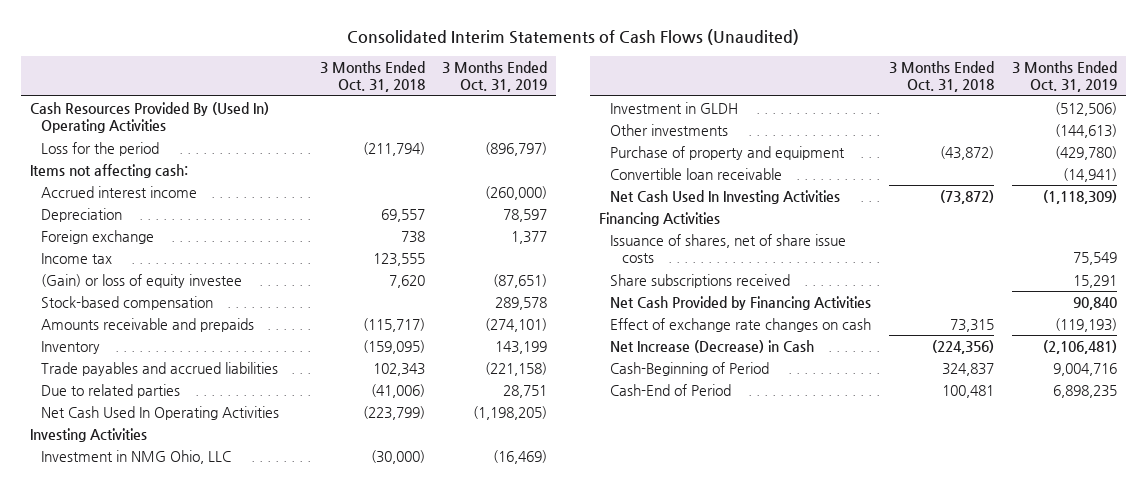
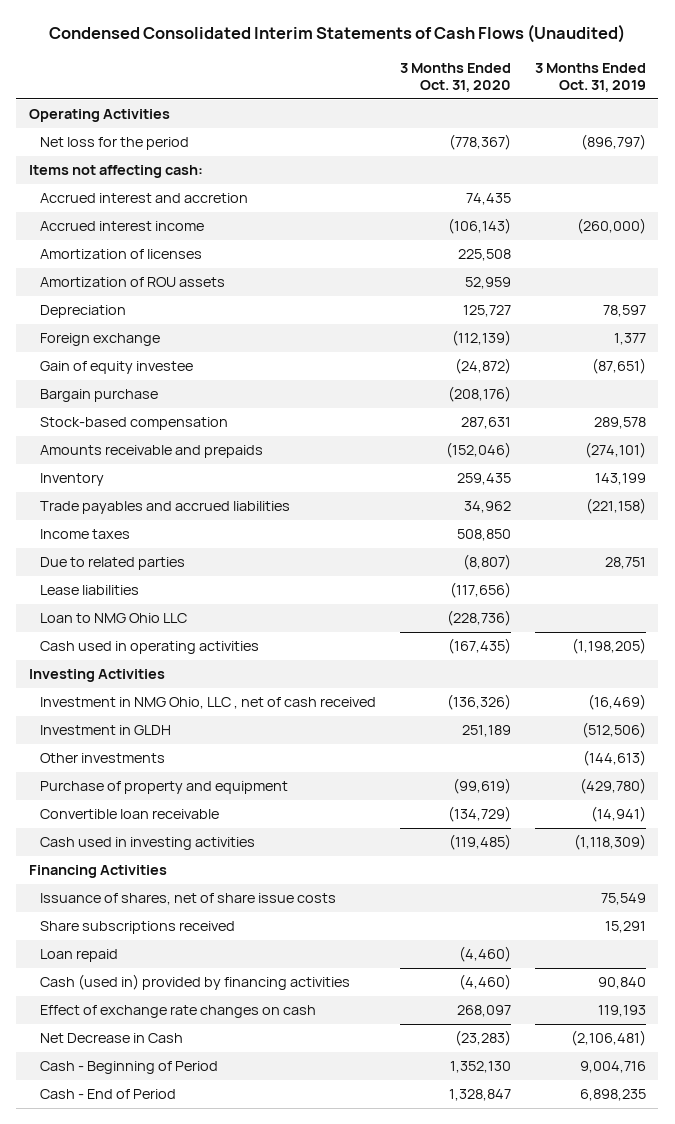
[347,29,800,46] Consolidated Interim Statements of Cash Flows (Unaudited) -> [49,23,626,43] Condensed Consolidated Interim Statements of Cash Flows (Unaudited)
[319,60,425,93] 3 Months Ended Oct. 31, 2018 -> none
none -> [400,62,512,92] 3 Months Ended Oct. 31, 2020
[29,101,269,134] Cash Resources Provided By (Used In) Operating Activities -> [28,109,170,123] Operating Activities
[41,141,160,156] Loss for the period -> [39,137,189,151] Net loss for the period
none -> [39,193,248,204] Accrued interest and accretion
none -> [39,249,202,260] Amortization of licenses
none -> [39,277,225,288] Amortization of ROU assets
[41,252,113,264] Income tax -> none
[41,273,243,288] (Gain) or loss of equity investee -> [39,361,193,375] Gain of equity investee
none -> [39,389,158,403] Bargain purchase
none -> [39,529,130,540] Income taxes
none -> [39,585,139,596] Lease liabilities
none -> [39,613,187,624] Loan to NMG Ohio LLC
[41,405,280,420] Net Cash Used In Operating Activities -> [39,641,259,655] Cash used in operating activities
[41,449,232,464] Investment in NMG Ohio, LLC -> [39,697,376,710] Investment in NMG Ohio, LLC , net of cash received
[610,189,841,204] Net Cash Used In Investing Activities -> [39,837,255,851] Cash used in investing activities
none -> [39,949,118,963] Loan repaid
[610,295,872,310] Net Cash Provided by Financing Activities -> [39,974,350,991] Cash (used in) provided by financing activities
[1054,317,1117,332] (119,193) -> [598,1005,647,1018] 119,193
[610,339,815,353] Net Increase (Decrease) in Cash -> [39,1033,183,1044] Net Decrease in Cash
[610,361,770,376] Cash-Beginning of Period -> [39,1061,218,1075] Cash - Beginning of Period
[610,383,732,396] Cash-End of Period -> [39,1089,176,1100] Cash - End of Period

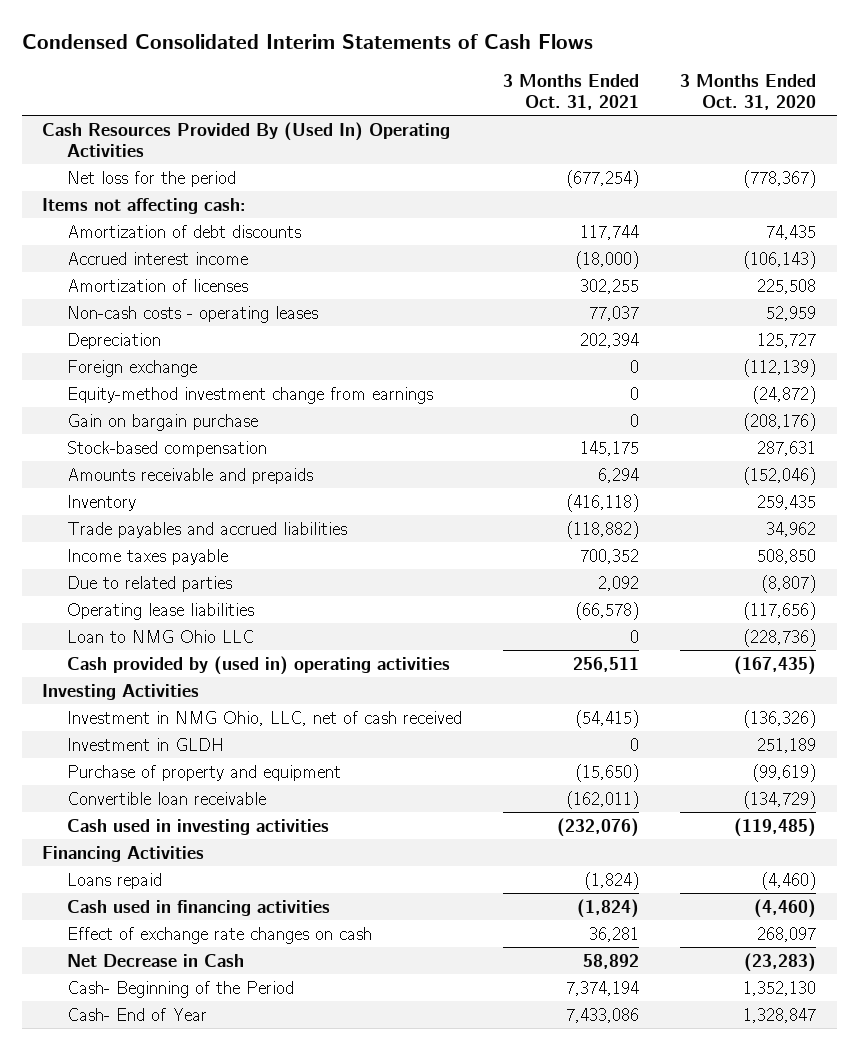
[49,23,626,43] Condensed Consolidated Interim Statements of Cash Flows (Unaudited) -> [21,34,593,50] Condensed Consolidated Interim Statements of Cash Flows
[535,62,647,92] 3 Months Ended Oct. 31, 2019 -> none
none -> [503,74,640,110] 3 Months Ended Oct. 31, 2021
[28,109,170,123] Operating Activities -> [42,121,451,157] Cash Resources Provided By (Used In) Operating Activities
[39,193,248,204] Accrued interest and accretion -> [66,224,301,238] Amortization of debt discounts
[39,277,225,288] Amortization of ROU assets -> [66,305,318,323] Non-cash costs - operating leases
[39,361,193,375] Gain of equity investee -> [66,386,433,404] Equity-method investment change from earnings
[39,389,158,403] Bargain purchase -> [66,413,258,431] Gain on bargain purchase
[39,529,130,540] Income taxes -> [66,548,228,565] Income taxes payable
[39,585,139,596] Lease liabilities -> [66,602,254,620] Operating lease liabilities
[39,641,259,655] Cash used in operating activities -> [66,655,450,675] Cash provided by (used in) operating activities
[39,697,376,710] Investment in NMG Ohio, LLC , net of cash received -> [66,710,462,726] Investment in NMG Ohio, LLC, net of cash received
[39,753,165,764] Other investments -> none
[39,893,336,906] Issuance of shares, net of share issue costs -> none
[39,921,235,935] Share subscriptions received -> none
[39,949,118,963] Loan repaid -> [66,872,162,889] Loans repaid
[39,974,350,991] Cash (used in) provided by financing activities -> [66,899,330,916] Cash used in financing activities
[39,1061,218,1075] Cash - Beginning of Period -> [66,980,294,998] Cash- Beginning of the Period
[39,1089,176,1100] Cash - End of Period -> [66,1007,207,1021] Cash- End of Year

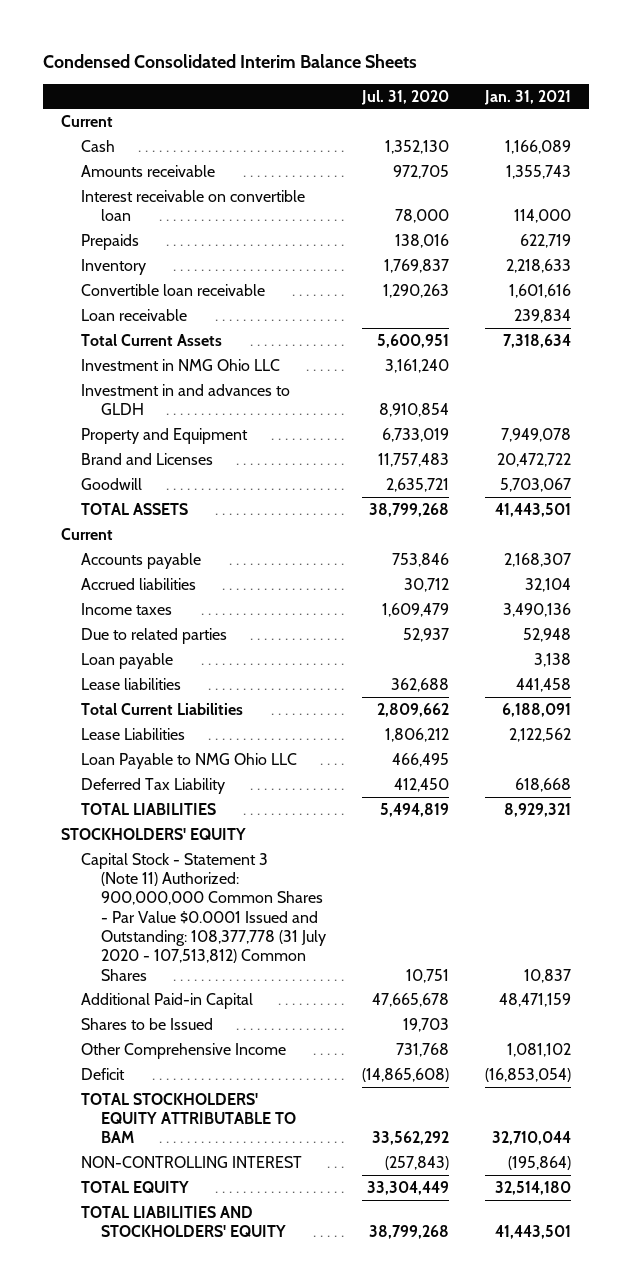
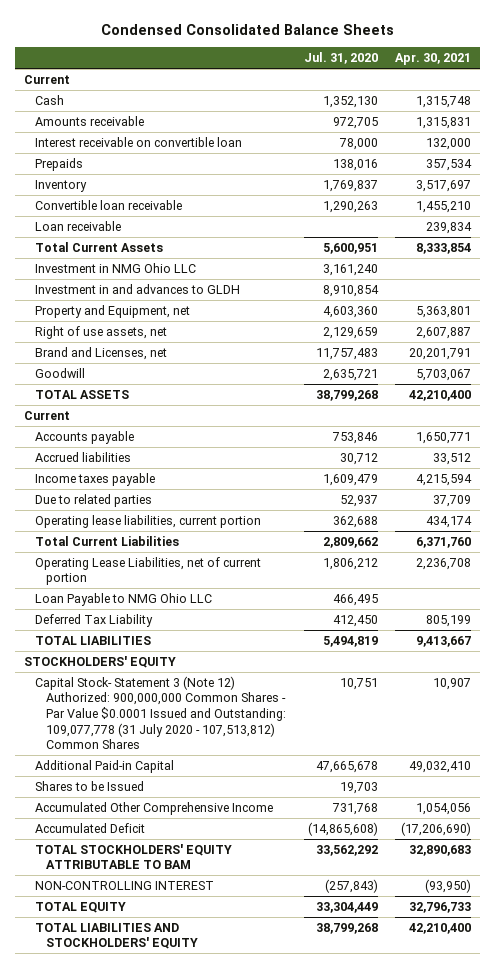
[43,53,418,68] Condensed Consolidated Interim Balance Sheets -> [100,23,394,35] Condensed Consolidated Balance Sheets
[484,89,572,105] Jan. 31, 2021 -> none
none -> [395,53,472,66] Apr. 30, 2021
[81,427,249,444] Property and Equipment -> [35,304,191,318] Property and Equipment, net
[381,427,449,442] 6,733,019 -> [322,305,378,318] 4,603,360
none -> [35,325,168,339] Right of use assets, net
[81,452,214,465] Brand and Licenses -> [35,346,168,360] Brand and Licenses, net
[81,602,173,615] Income taxes -> [35,472,156,486] Income taxes payable
[81,652,174,669] Loan payable -> none
[81,677,182,690] Lease liabilities -> [35,514,262,528] Operating lease liabilities, current portion
[81,727,186,740] Lease Liabilities -> [35,556,262,586] Operating Lease Liabilities, net of current portion
[81,852,326,981] Capital Stock - Statement 3 (Note 11) Authorized: 900,000,000 Common Shares - Par Value $0.0001 Issued and Outstanding: 108,377,778 (31 July 2020 - 107,513,812) Common Shares -> [35,675,287,750] Capital Stock- Statement 3 (Note 12) Authorized: 900,000,000 Common Shares - Par Value $0.0001 Issued and Outstanding: 109,077,778 (31 July 2020 - 107,513,812) Common Shares
[81,1042,287,1059] Other Comprehensive Income -> [35,801,274,815] Accumulated Other Comprehensive Income
[81,1067,126,1080] Deficit -> [35,822,146,833] Accumulated Deficit

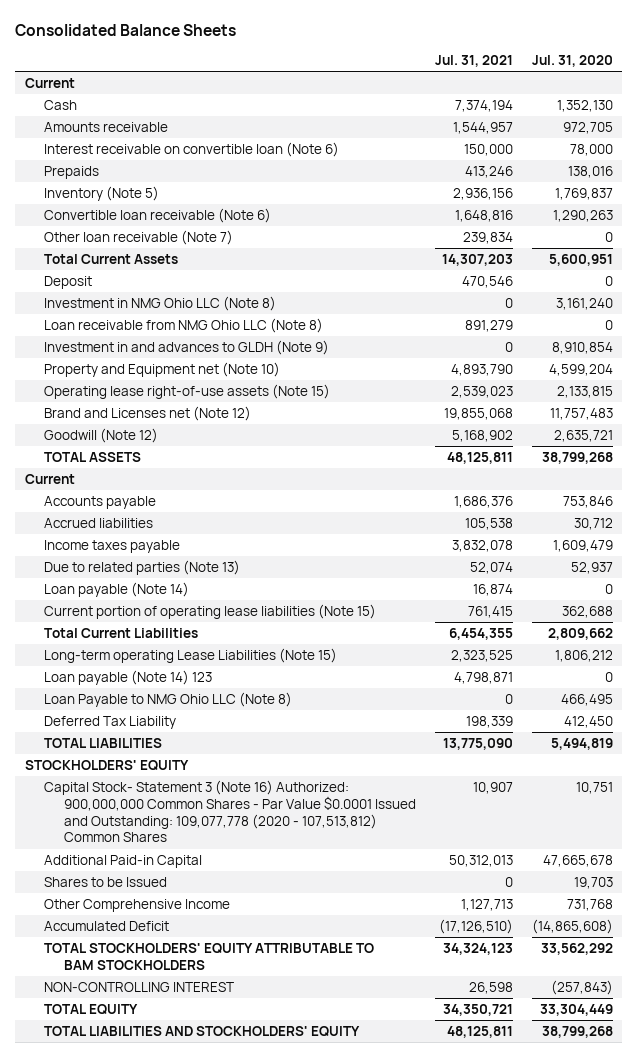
[100,23,394,35] Condensed Consolidated Balance Sheets -> [15,23,237,36] Consolidated Balance Sheets
[395,53,472,66] Apr. 30, 2021 -> none
none -> [434,54,513,67] Jul. 31, 2021
[35,136,243,147] Interest receivable on convertible loan -> [44,141,340,157] Interest receivable on convertible loan (Note 6)
[35,220,122,231] Loan receivable -> none
[35,179,88,192] Inventory -> [44,185,160,201] Inventory (Note 5)
[35,199,183,210] Convertible loan receivable -> [44,207,272,223] Convertible loan receivable (Note 6)
none -> [44,229,234,245] Other loan receivable (Note 7)
none -> [44,275,93,289] Deposit
[35,262,197,273] Investment in NMG Ohio LLC -> [44,295,277,311] Investment in NMG Ohio LLC (Note 8)
none -> [44,317,324,333] Loan receivable from NMG Ohio LLC (Note 8)
[35,283,241,294] Investment in and advances to GLDH -> [44,339,330,355] Investment in and advances to GLDH (Note 9)
[35,304,191,318] Property and Equipment, net -> [44,361,281,377] Property and Equipment net (Note 10)
[322,305,378,318] 4,603,360 -> [548,363,613,376] 4,599,204
[35,325,168,339] Right of use assets, net -> [44,383,331,399] Operating lease right-of-use assets (Note 15)
[322,326,378,339] 2,129,659 -> [556,385,613,398] 2,133,815
[35,346,168,360] Brand and Licenses, net -> [44,405,252,421] Brand and Licenses net (Note 12)
[35,367,86,378] Goodwill -> [44,427,159,443] Goodwill (Note 12)
[35,493,153,507] Due to related parties -> [44,559,241,575] Due to related parties (Note 13)
none -> [44,581,190,597] Loan payable (Note 14)
[35,514,262,528] Operating lease liabilities, current portion -> [44,603,377,619] Current portion of operating lease liabilities (Note 15)
[35,556,262,586] Operating Lease Liabilities, net of current portion -> [44,647,338,663] Long-term operating Lease Liabilities (Note 15)
none -> [44,669,213,685] Loan payable (Note 14) 123
[35,592,213,606] Loan Payable to NMG Ohio LLC -> [44,691,293,707] Loan Payable to NMG Ohio LLC (Note 8)
[35,675,287,750] Capital Stock- Statement 3 (Note 12) Authorized: 900,000,000 Common Shares - Par Value $0.0001 Issued and Outstanding: 109,077,778 (31 July 2020 - 107,513,812) Common Shares -> [44,779,416,843] Capital Stock- Statement 3 (Note 16) Authorized: 900,000,000 Common Shares - Par Value $0.0001 Issued and Outstanding: 109,077,778 (2020 - 107,513,812) Common Shares
[35,801,274,815] Accumulated Other Comprehensive Income -> [44,898,231,912] Other Comprehensive Income
[35,843,233,870] TOTAL STOCKHOLDERS' EQUITY ATTRIBUTABLE TO BAM -> [44,942,375,970] TOTAL STOCKHOLDERS' EQUITY ATTRIBUTABLE TO BAM STOCKHOLDERS

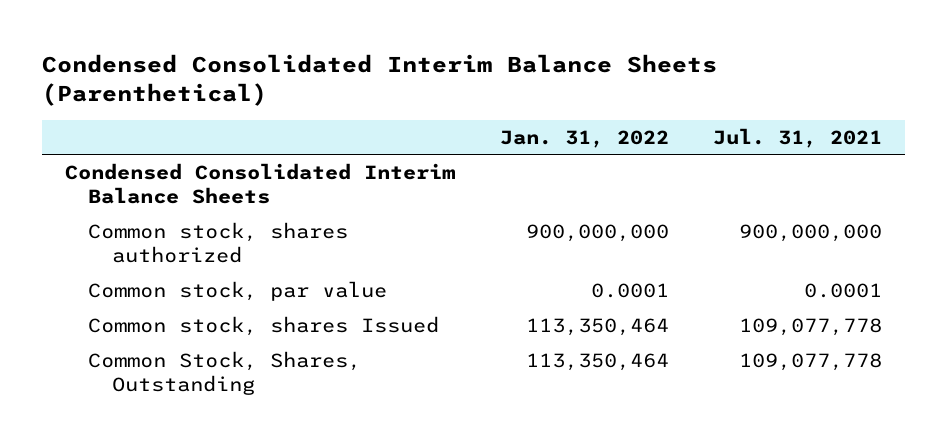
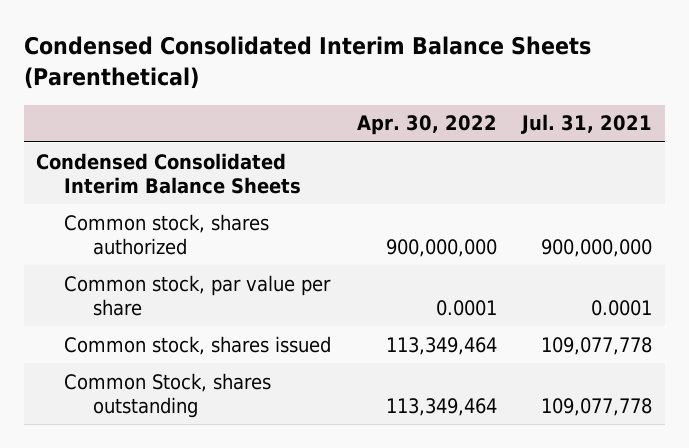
[499,129,669,148] Jan. 31, 2022 -> none
none -> [356,115,497,136] Apr. 30, 2022
[88,280,388,301] Common stock, par value -> [64,274,332,316] Common stock, par value per share
[88,315,440,336] Common stock, shares Issued -> [64,335,332,355] Common stock, shares issued
[88,350,362,396] Common Stock, Shares, Outstanding -> [64,372,272,418] Common Stock, shares outstanding

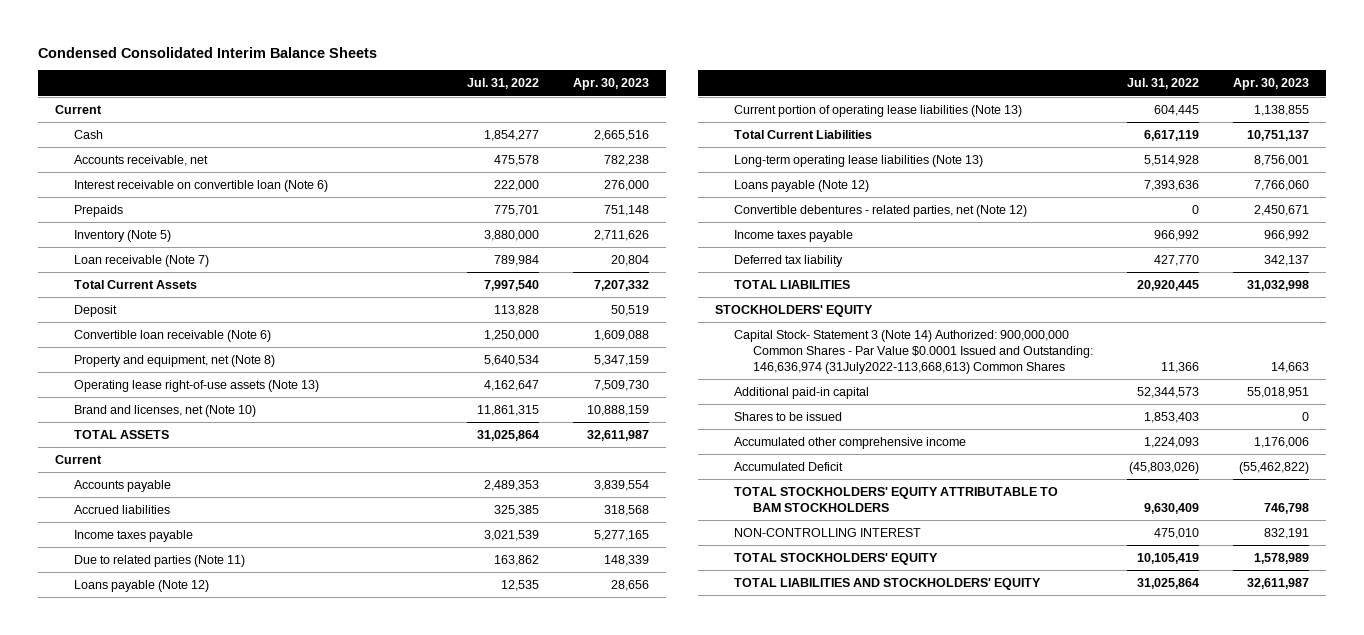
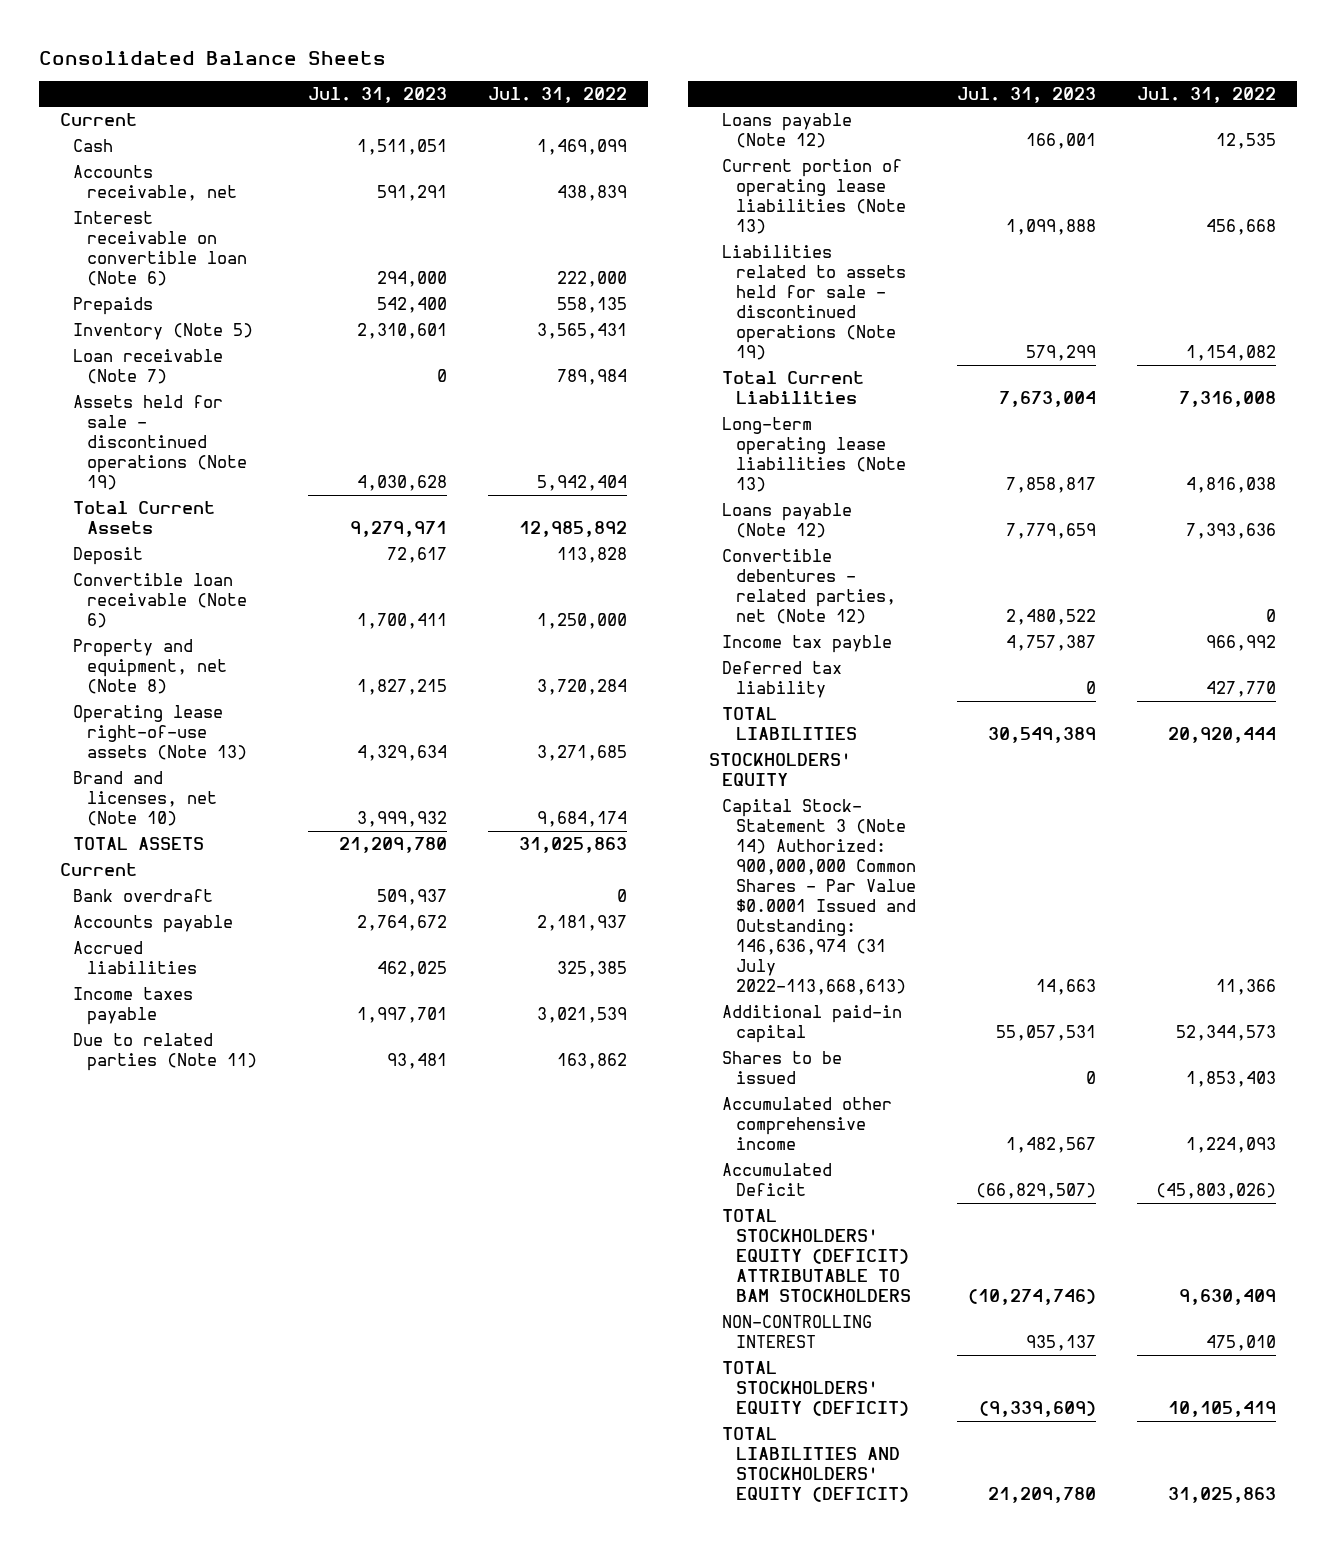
[37,46,377,58] Condensed Consolidated Interim Balance Sheets -> [39,50,387,65] Consolidated Balance Sheets
[572,78,649,91] Apr. 30, 2023 -> none
none -> [308,86,448,103] Jul. 31, 2023
[483,130,539,142] 1,854,277 -> [537,138,628,155] 1,469,099
[493,155,539,167] 475,578 -> [557,185,628,202] 438,839
[493,205,539,217] 775,701 -> [557,296,628,313] 558,135
[483,230,539,242] 3,880,000 -> [537,322,628,339] 3,565,431
none -> [73,394,247,491] Assets held for sale - discontinued operations (Note 19)
[483,280,539,292] 7,997,540 -> [519,521,628,538] 12,985,892
[483,355,539,367] 5,640,534 -> [537,679,628,696] 3,720,284
[483,380,539,392] 4,162,647 -> [537,745,628,762] 3,271,685
[476,405,539,417] 11,861,315 -> [537,811,628,828] 9,684,174
[476,430,539,442] 31,025,864 -> [519,836,628,853] 31,025,863
none -> [73,888,214,902] Bank overdraft
[483,480,539,492] 2,489,353 -> [537,914,628,931] 2,181,937
[1153,105,1199,117] 604,445 -> [1206,219,1277,236] 456,668
none -> [722,244,906,361] Liabilities related to assets held for sale - discontinued operations (Note 19)
[1143,130,1199,142] 6,617,119 -> [1179,391,1277,408] 7,316,008
[1143,155,1199,167] 5,514,928 -> [1186,477,1277,494] 4,816,038
[733,230,853,243] Income taxes payable -> [722,634,893,653] Income tax payble
[1136,280,1199,292] 20,920,445 -> [1168,727,1277,744] 20,920,444
[733,330,1093,374] Capital Stock- Statement 3 (Note 14) Authorized: 900,000,000 Common Shares - Par Value $0.0001 Issued and Outstanding: 146,636,974 (31July2022-113,668,613) Common Shares -> [722,798,916,996] Capital Stock- Statement 3 (Note 14) Authorized: 900,000,000 Common Shares - Par Value $0.0001 Issued and Outstanding: 146,636,974 (31 July 2022-113,668,613)
[733,487,1058,512] TOTAL STOCKHOLDERS' EQUITY ATTRIBUTABLE TO BAM STOCKHOLDERS -> [722,1208,911,1303] TOTAL STOCKHOLDERS' EQUITY (DEFICIT) ATTRIBUTABLE TO BAM STOCKHOLDERS
[733,553,938,566] TOTAL STOCKHOLDERS' EQUITY -> [722,1360,909,1417] TOTAL STOCKHOLDERS' EQUITY (DEFICIT)
[733,578,1041,591] TOTAL LIABILITIES AND STOCKHOLDERS' EQUITY -> [722,1426,909,1503] TOTAL LIABILITIES AND STOCKHOLDERS' EQUITY (DEFICIT)
[1136,578,1199,590] 31,025,864 -> [1168,1487,1277,1504] 31,025,863

